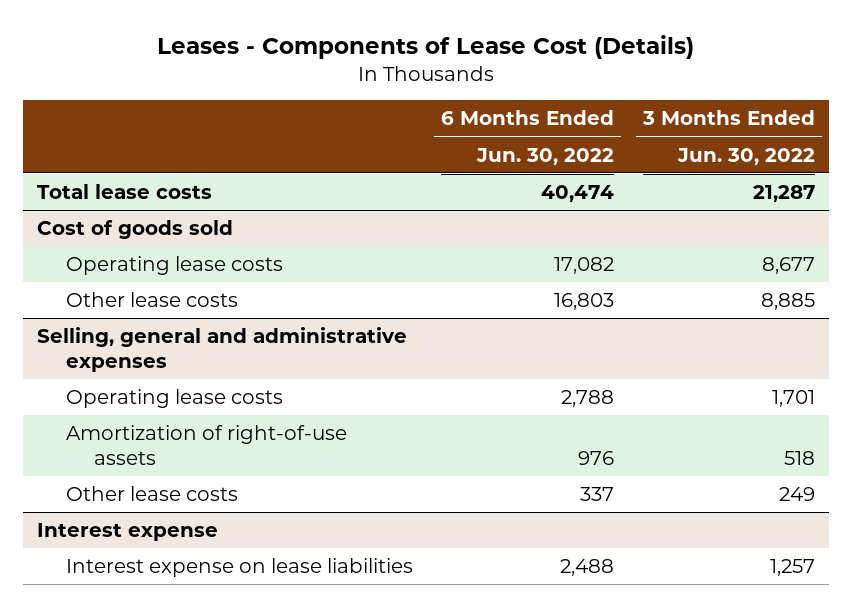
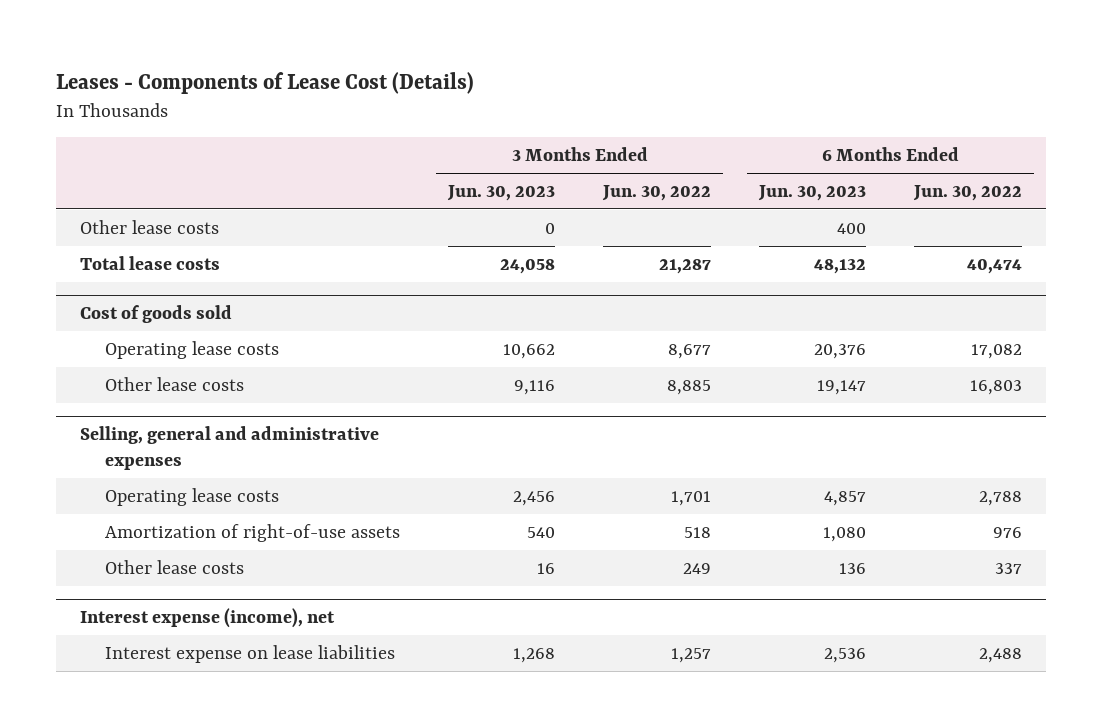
none -> [447,184,556,201] Jun. 30, 2023
none -> [758,184,867,201] Jun. 30, 2023
none -> [80,219,220,234] Other lease costs
[37,523,219,542] Interest expense -> [80,607,336,628] Interest expense (income), net

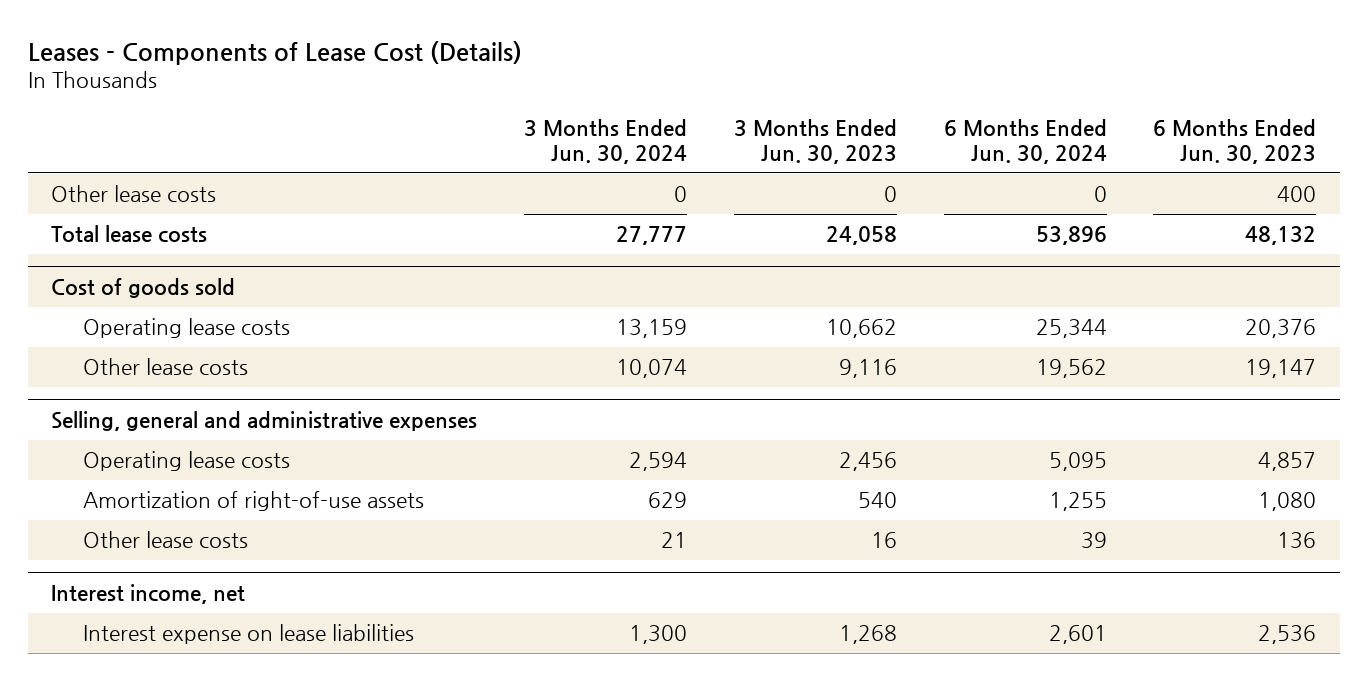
[602,184,712,201] Jun. 30, 2022 -> none
[913,184,1023,201] Jun. 30, 2022 -> none
none -> [524,119,688,164] 3 Months Ended Jun. 30, 2024
none -> [943,119,1107,164] 6 Months Ended Jun. 30, 2024
[80,607,336,628] Interest expense (income), net -> [51,583,246,604] Interest income, net

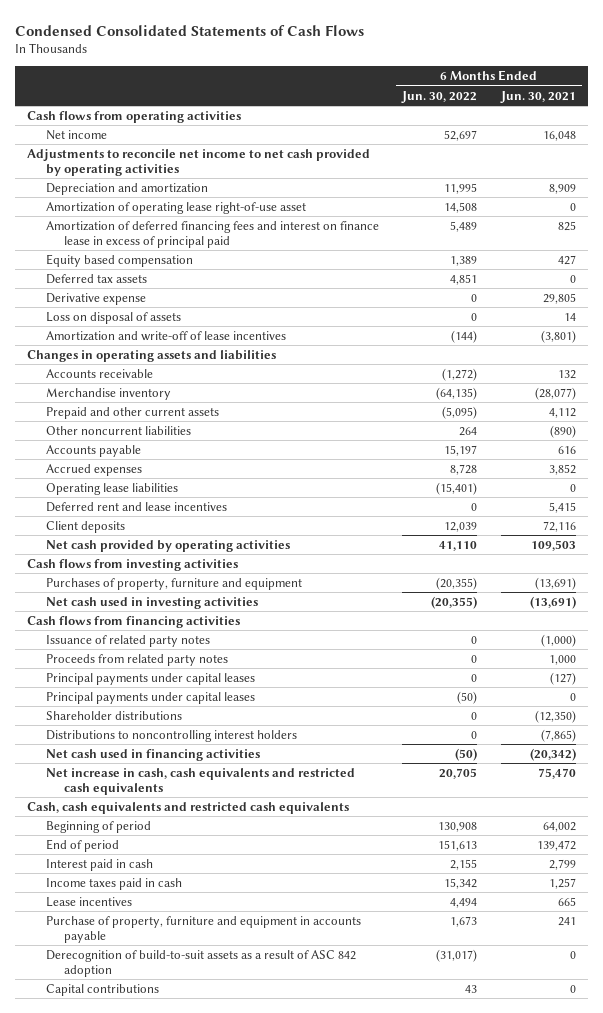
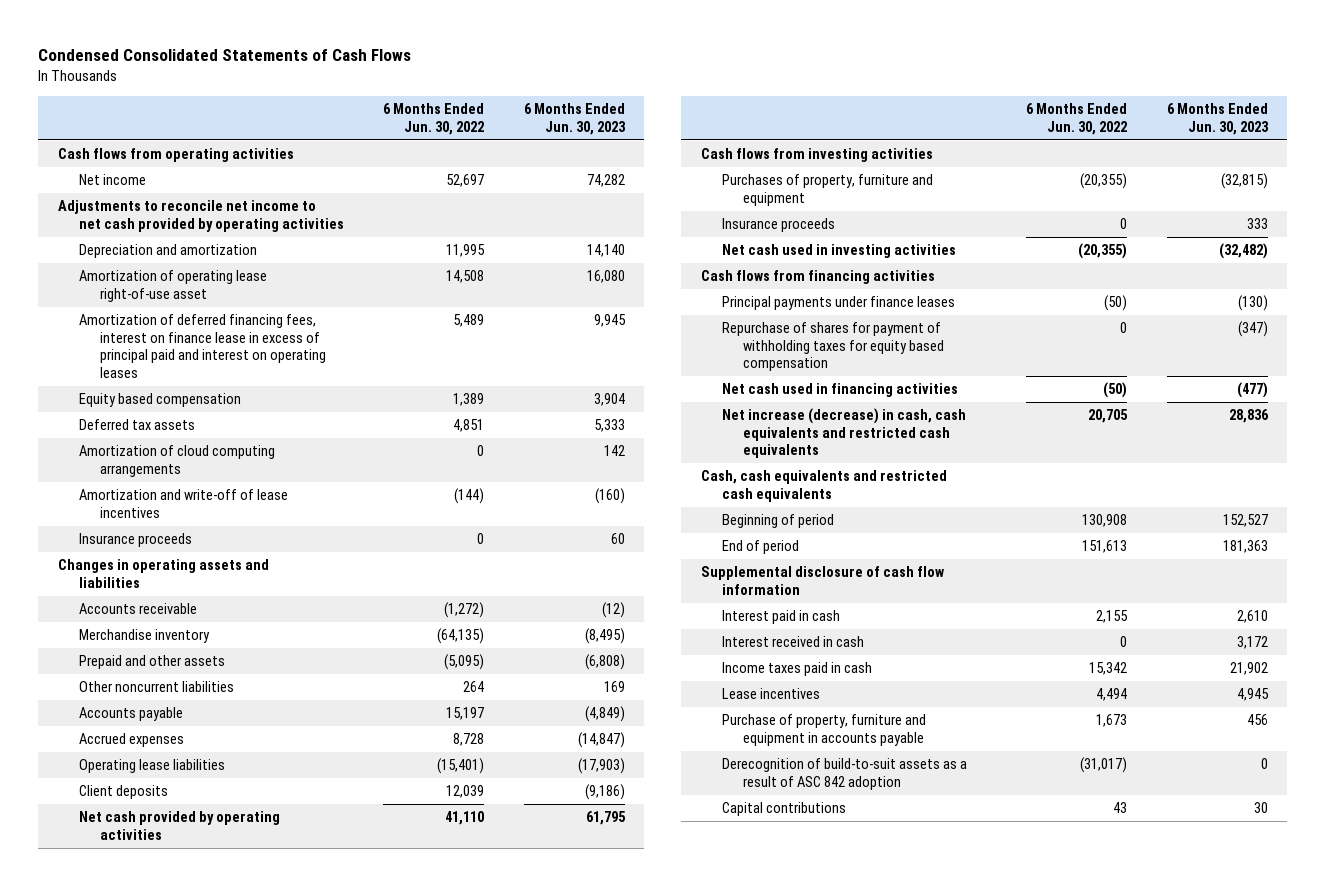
[499,90,576,103] Jun. 30, 2021 -> none
none -> [523,103,626,135] 6 Months Ended Jun. 30, 2023
[45,220,379,249] Amortization of deferred financing fees and interest on finance lease in excess of principal paid -> [79,314,327,379] Amortization of deferred financing fees, interest on finance lease in excess of principal paid and interest on operating leases
[45,292,146,305] Derivative expense -> none
[45,311,181,324] Loss on disposal of assets -> none
none -> [79,445,276,477] Amortization of cloud computing arrangements
none -> [79,533,193,548] Insurance proceeds
[45,406,219,419] Prepaid and other current assets -> [79,655,226,670] Prepaid and other assets
[45,501,227,512] Deferred rent and lease incentives -> none
none -> [722,218,836,233] Insurance proceeds
[45,634,210,647] Issuance of related party notes -> none
[45,653,228,666] Proceeds from related party notes -> none
[45,672,255,685] Principal payments under capital leases -> none
[45,710,182,720] Shareholder distributions -> none
[45,729,297,742] Distributions to noncontrolling interest holders -> none
[45,691,255,704] Principal payments under capital leases -> [722,296,956,311] Principal payments under finance leases
none -> [722,322,945,372] Repurchase of shares for payment of withholding taxes for equity based compensation
[45,767,355,796] Net increase in cash, cash equivalents and restricted cash equivalents -> [722,408,967,459] Net increase (decrease) in cash, cash equivalents and restricted cash equivalents
none -> [700,566,944,595] Supplemental disclosure of cash flow information
none -> [722,636,865,648] Interest received in cash

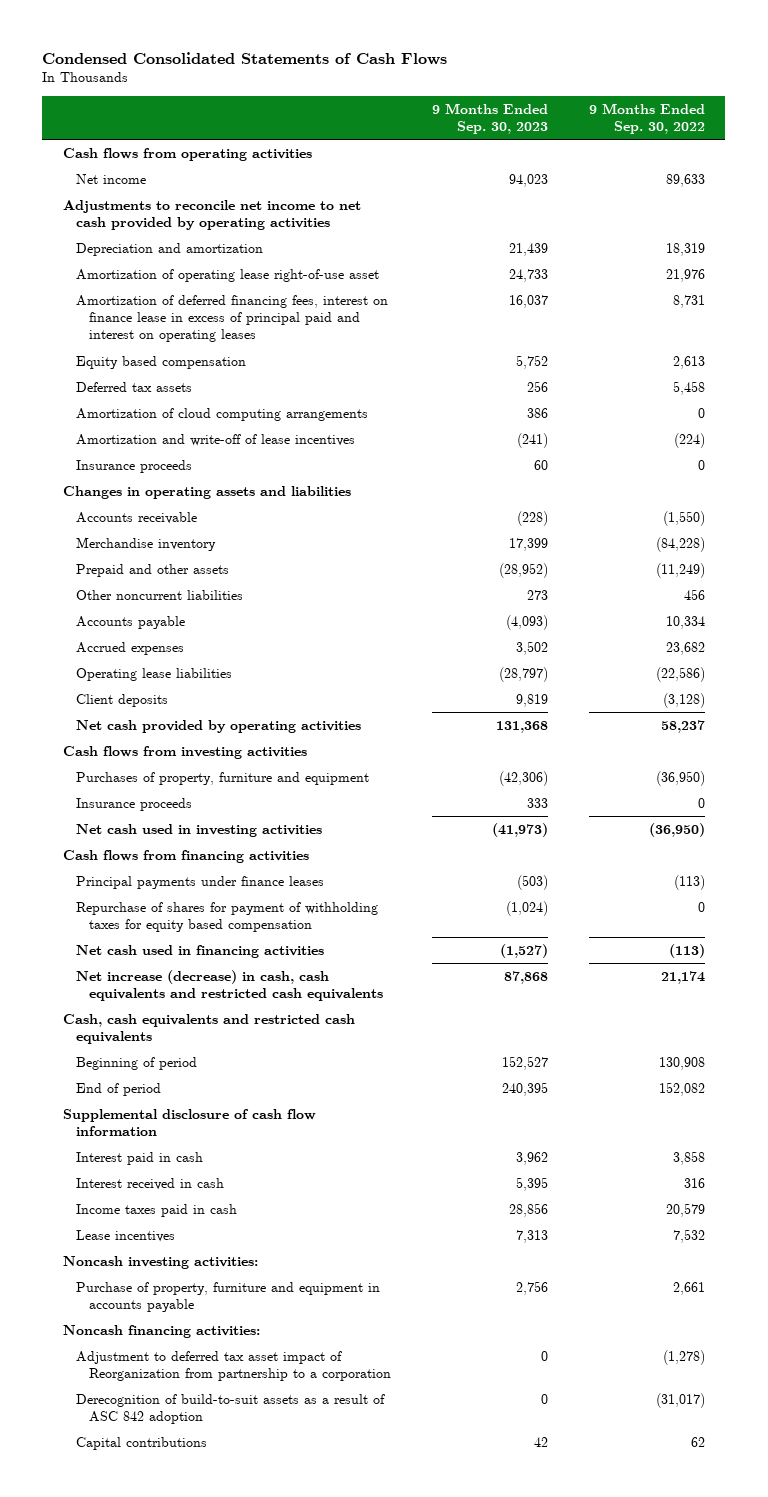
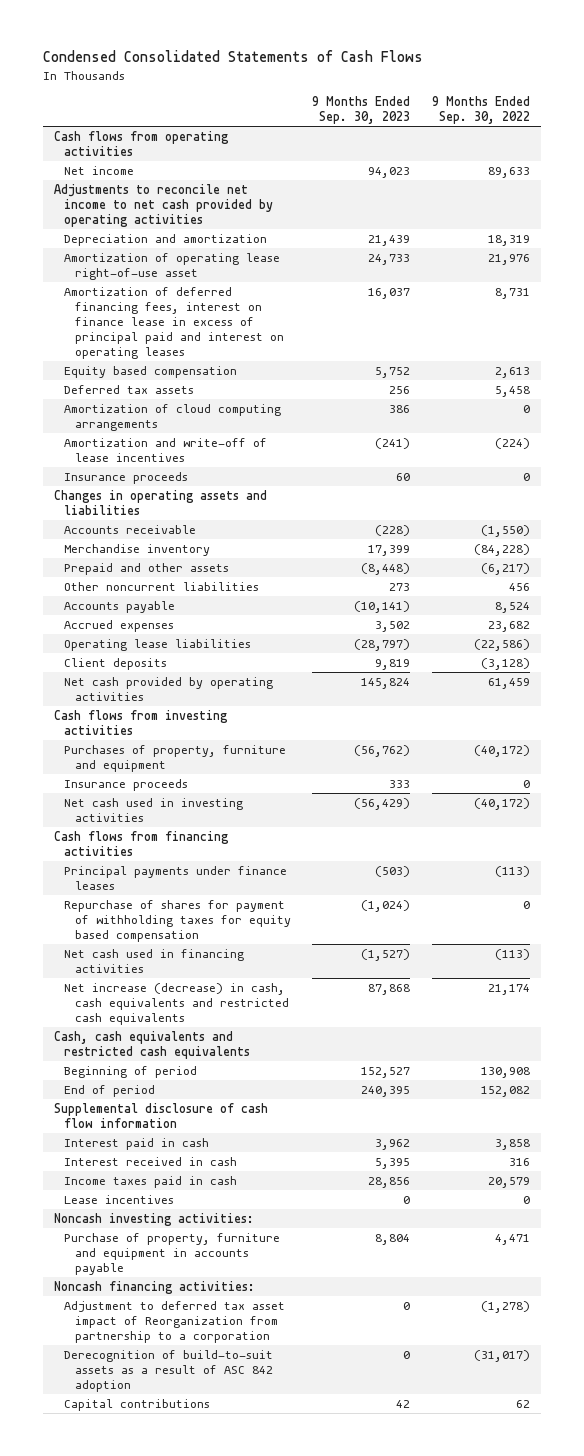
[499,562,549,578] (28,952) -> [361,562,411,575] (8,448)
[655,562,705,578] (11,249) -> [481,562,531,575] (6,217)
[506,614,549,630] (4,093) -> [354,600,411,613] (10,141)
[665,615,705,629] 10,334 -> [495,601,531,613] 8,524
[496,720,549,733] 131,368 -> [361,677,411,689] 145,824
[660,719,705,733] 58,237 -> [488,677,531,689] 61,459
[499,770,549,786] (42,306) -> [354,744,411,757] (56,762)
[655,770,705,786] (36,950) -> [474,744,531,757] (40,172)
[492,822,549,837] (41,973) -> [354,797,411,810] (56,429)
[648,822,705,837] (36,950) -> [474,797,531,810] (40,172)
[516,1229,549,1243] 7,313 -> [403,1195,411,1204] 0
[672,1228,705,1243] 7,532 -> [523,1195,531,1204] 0
[516,1280,549,1295] 2,756 -> [375,1233,411,1245] 8,804
[672,1281,705,1295] 2,661 -> [495,1233,531,1245] 4,471

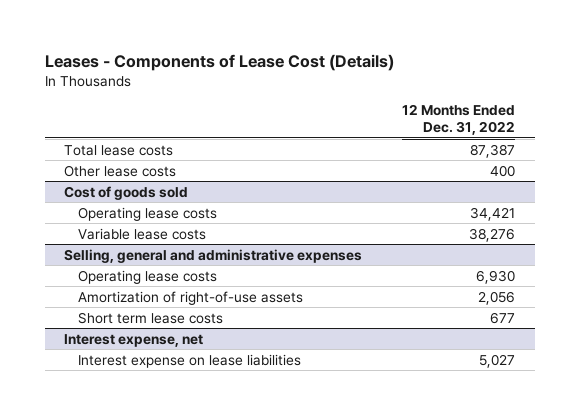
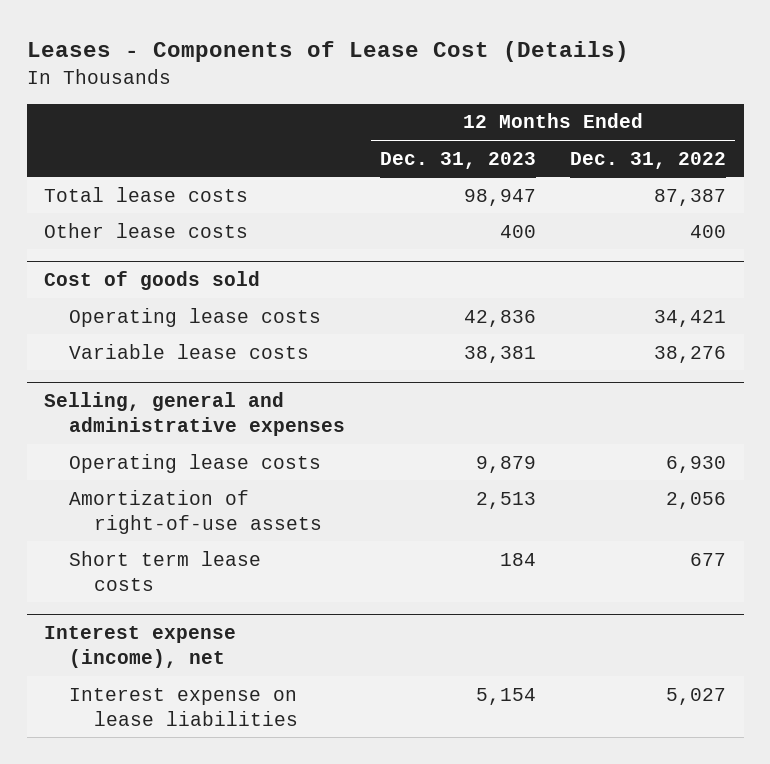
none -> [379,151,536,169] Dec. 31, 2023
[64,333,204,347] Interest expense, net -> [44,626,237,668] Interest expense (income), net

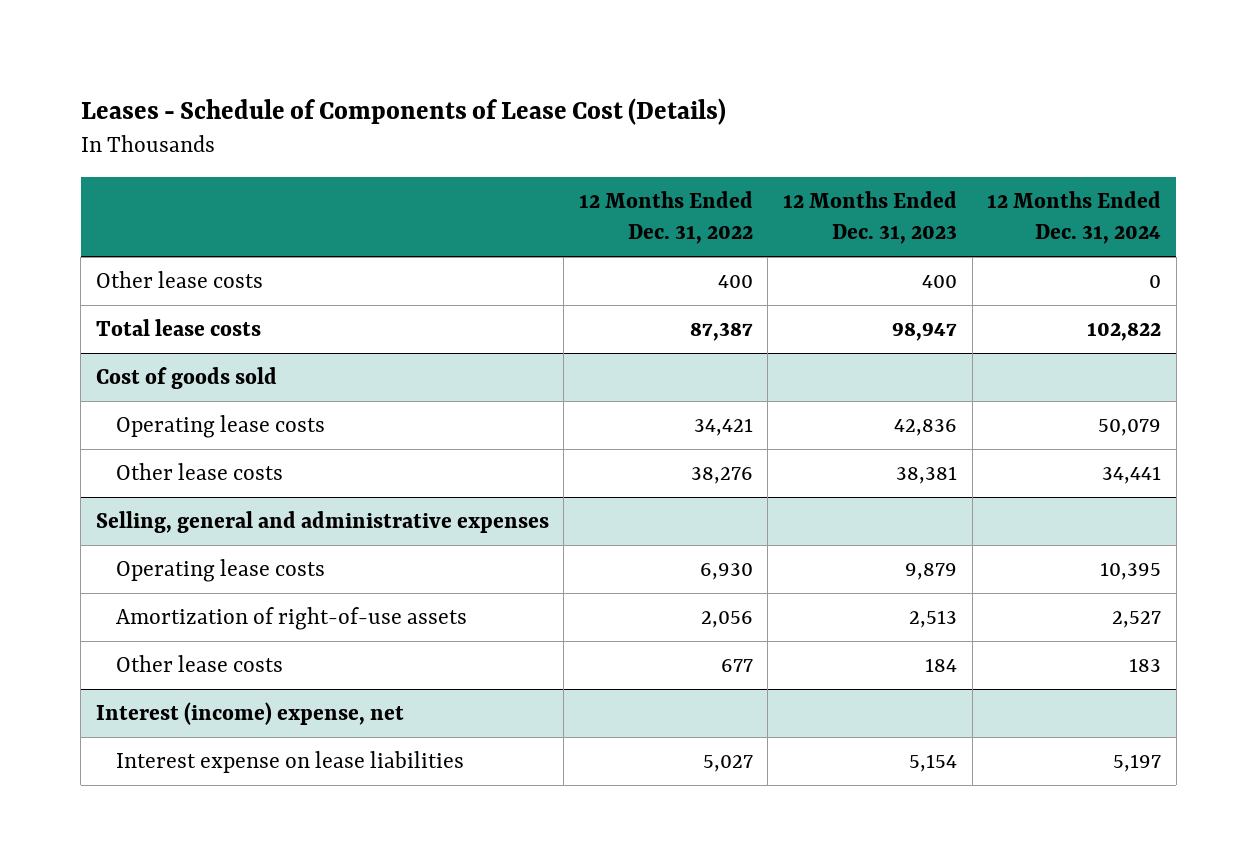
[26,41,629,63] Leases - Components of Lease Cost (Details) -> [80,97,726,125] Leases - Schedule of Components of Lease Cost (Details)
none -> [987,190,1162,244] 12 Months Ended Dec. 31, 2024
[44,186,249,202] Total lease costs -> [95,319,261,337] Total lease costs
[68,343,309,359] Variable lease costs -> [115,463,283,481] Other lease costs
[68,550,261,591] Short term lease costs -> [115,655,283,673] Other lease costs
[44,626,237,668] Interest expense (income), net -> [95,702,404,726] Interest (income) expense, net

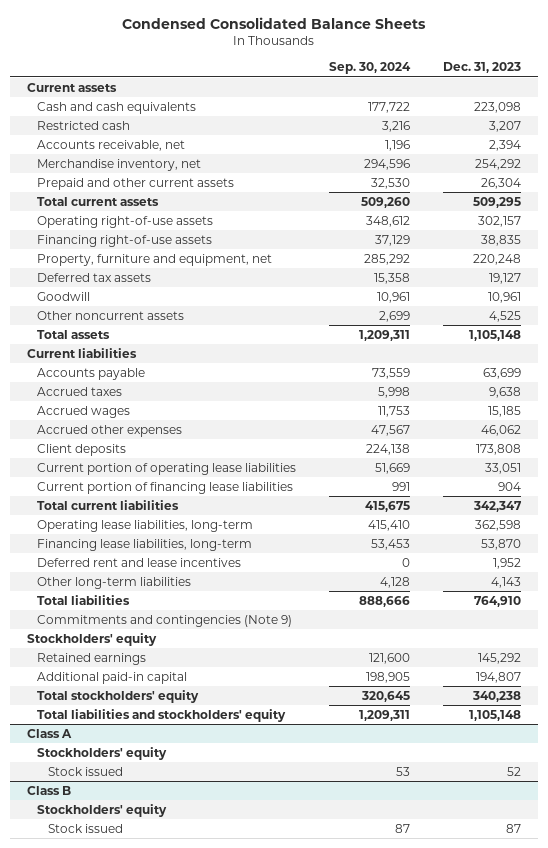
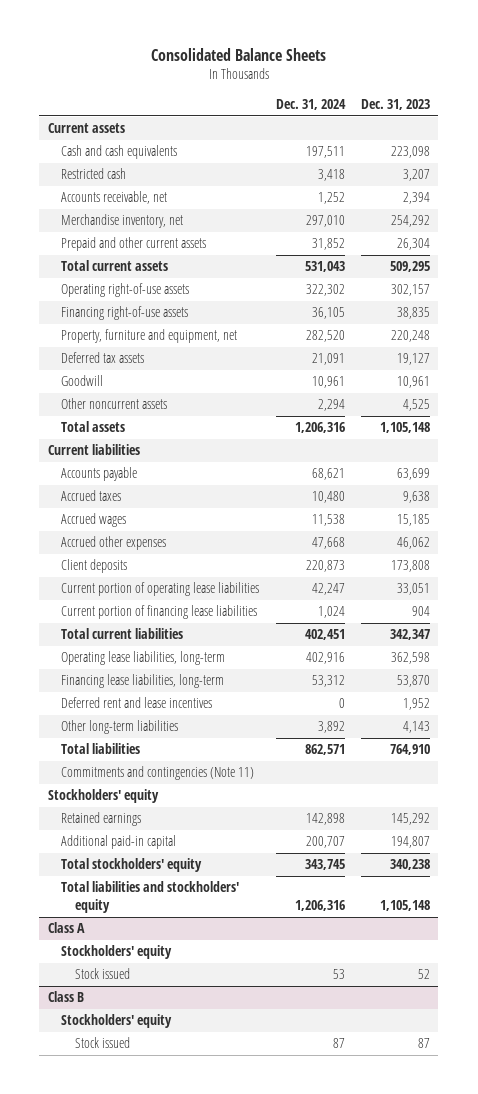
[121,17,426,30] Condensed Consolidated Balance Sheets -> [150,47,326,61] Consolidated Balance Sheets
[329,62,412,75] Sep. 30, 2024 -> none
none -> [275,99,346,111] Dec. 31, 2024
[37,614,293,627] Commitments and contingencies (Note 9) -> [61,766,255,781] Commitments and contingencies (Note 11)

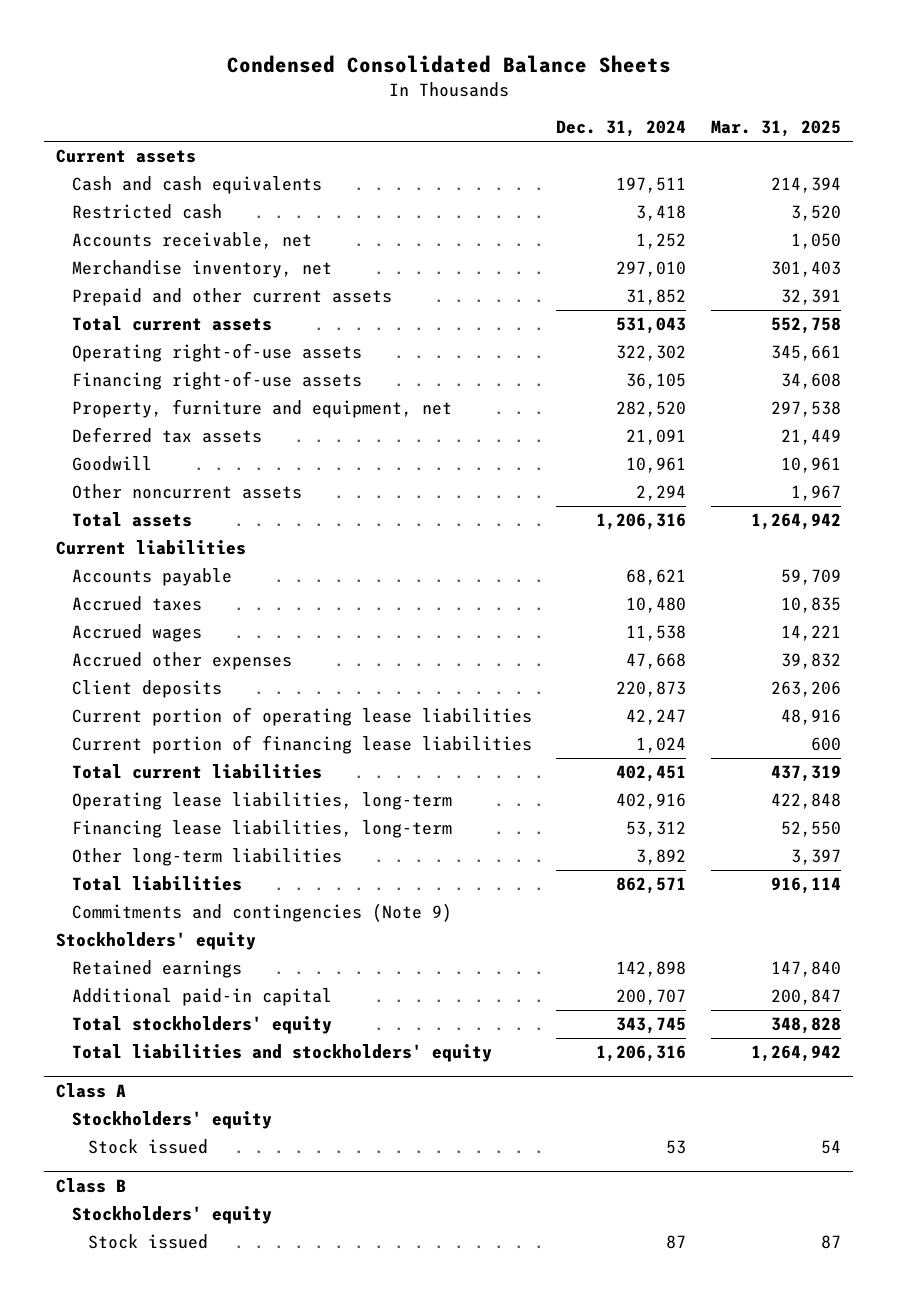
[150,47,326,61] Consolidated Balance Sheets -> [226,54,671,73] Condensed Consolidated Balance Sheets
[361,99,431,111] Dec. 31, 2023 -> none
none -> [710,120,841,138] Mar. 31, 2025
[61,697,213,709] Deferred rent and lease incentives -> none
[61,766,255,781] Commitments and contingencies (Note 11) -> [72,903,453,923] Commitments and contingencies (Note 9)

